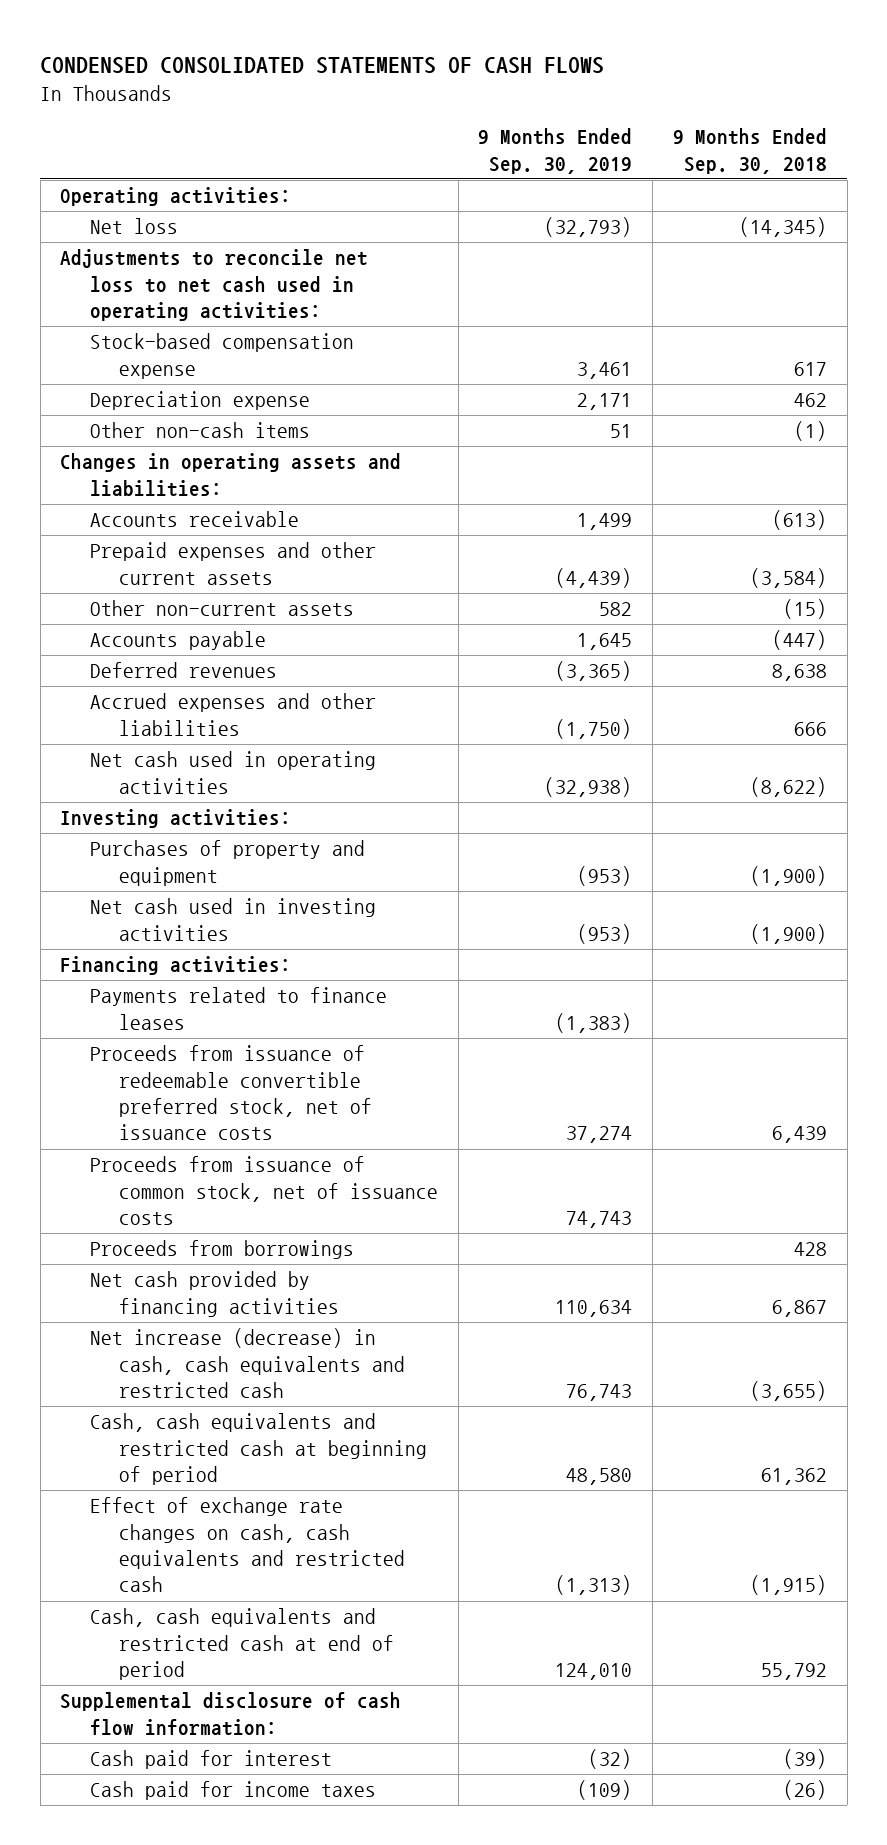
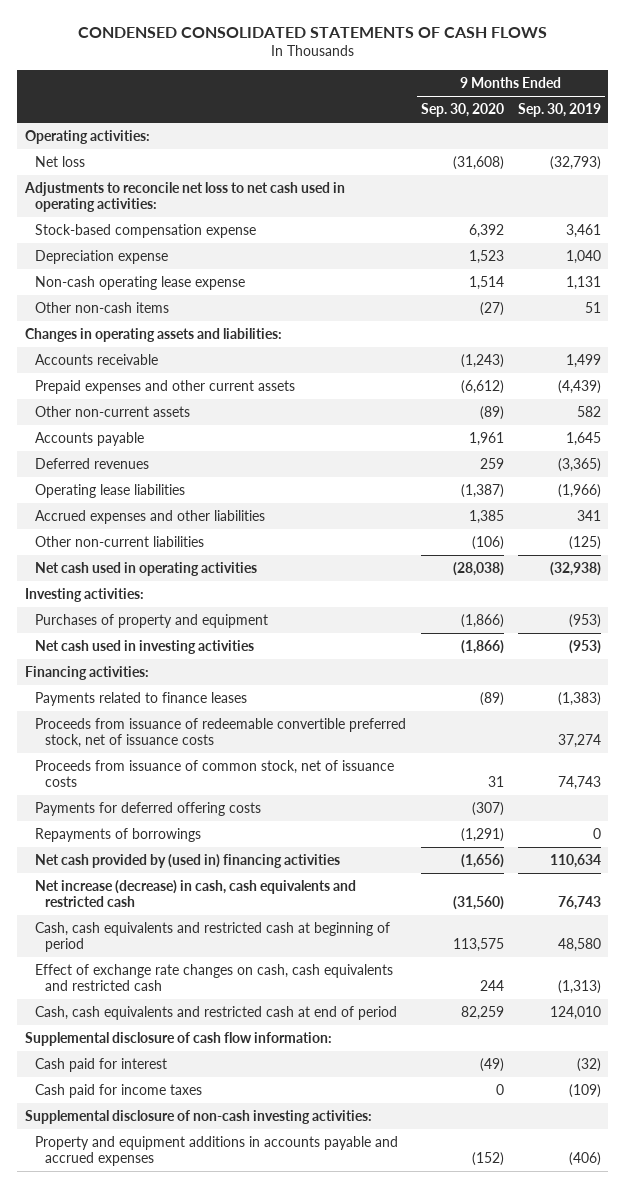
[673,128,828,174] 9 Months Ended Sep. 30, 2018 -> none
none -> [420,103,504,118] Sep. 30, 2020
[577,393,633,411] 2,171 -> [566,249,602,264] 1,040
none -> [35,275,246,290] Non-cash operating lease expense
none -> [35,483,186,498] Operating lease liabilities
[555,718,633,739] (1,750) -> [577,509,602,521] 341
none -> [35,535,205,547] Other non-current liabilities
[89,1240,354,1260] Proceeds from borrowings -> none
none -> [35,801,262,816] Payments for deferred offering costs
none -> [35,827,202,842] Repayments of borrowings
[89,1271,339,1317] Net cash provided by financing activities -> [35,853,341,868] Net cash provided by (used in) financing activities
none -> [24,1109,372,1124] Supplemental disclosure of non-cash investing activities:
none -> [35,1135,399,1167] Property and equipment additions in accounts payable and accrued expenses

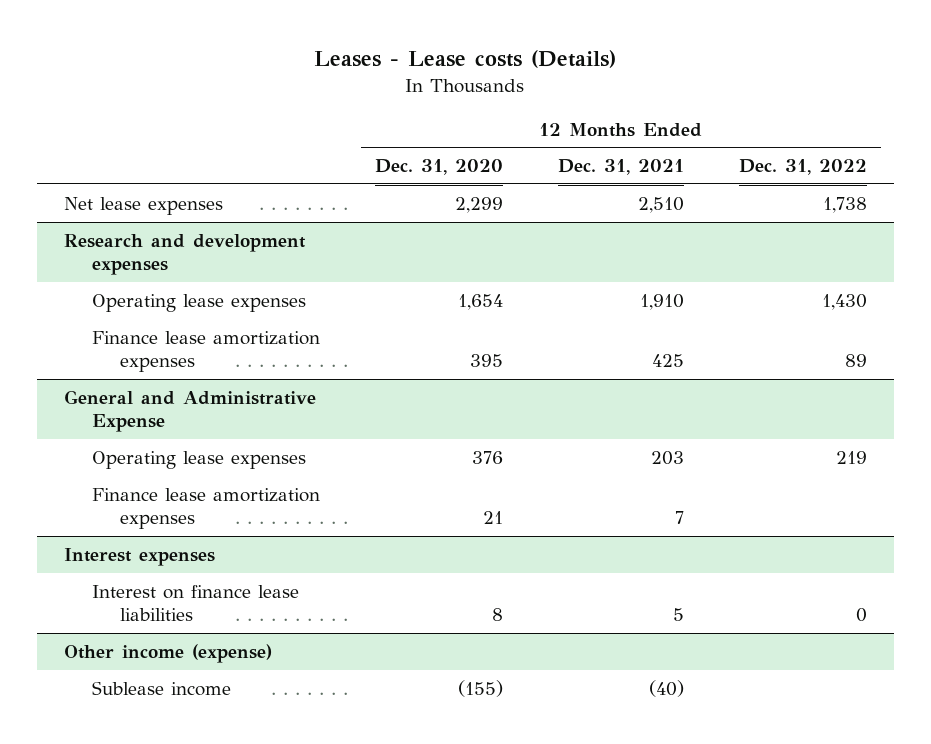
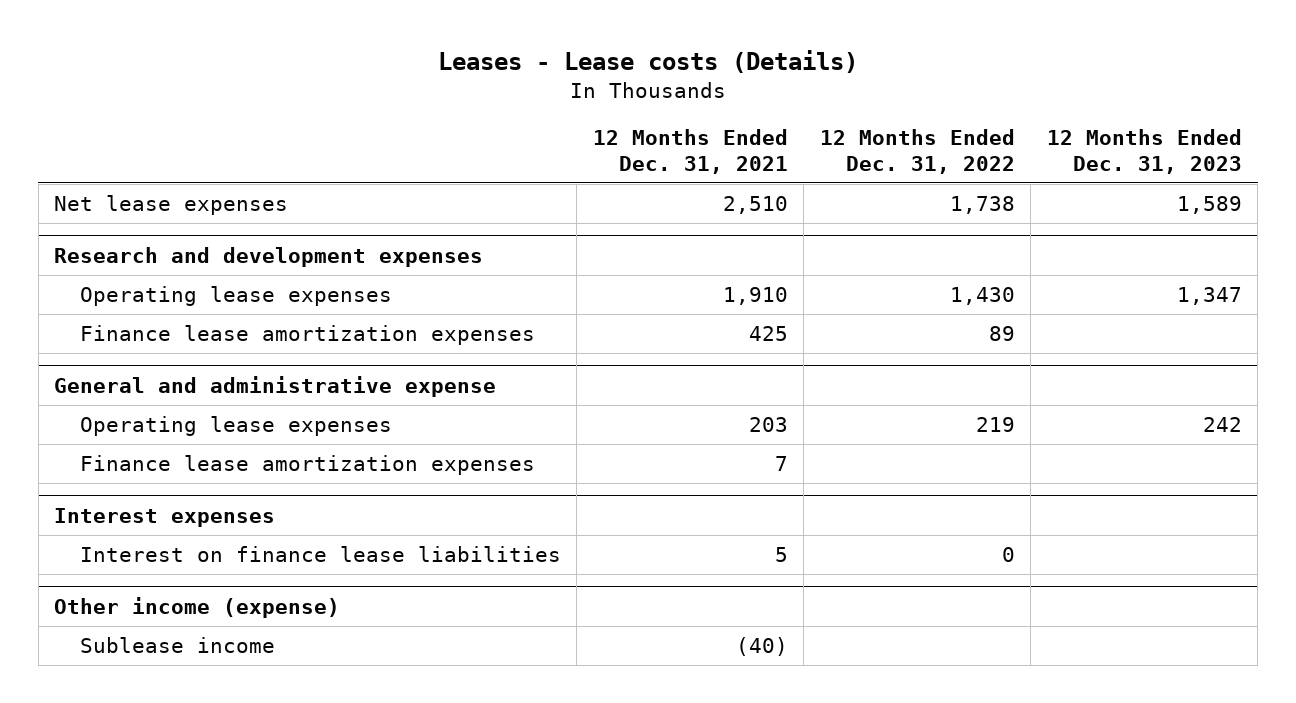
[375,159,504,176] Dec. 31, 2020 -> none
none -> [1046,128,1242,174] 12 Months Ended Dec. 31, 2023
[63,389,316,433] General and Administrative Expense -> [54,375,497,397] General and administrative expense

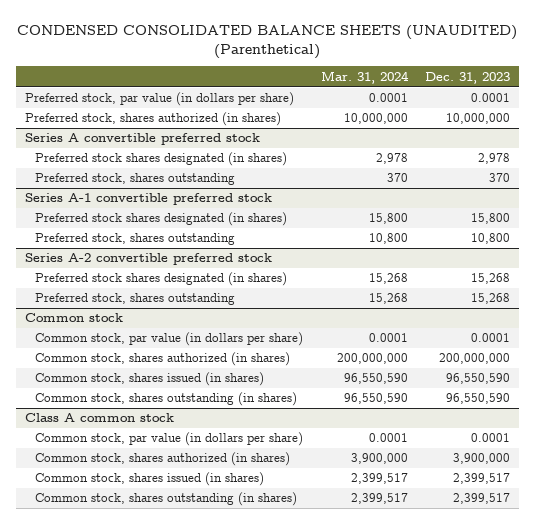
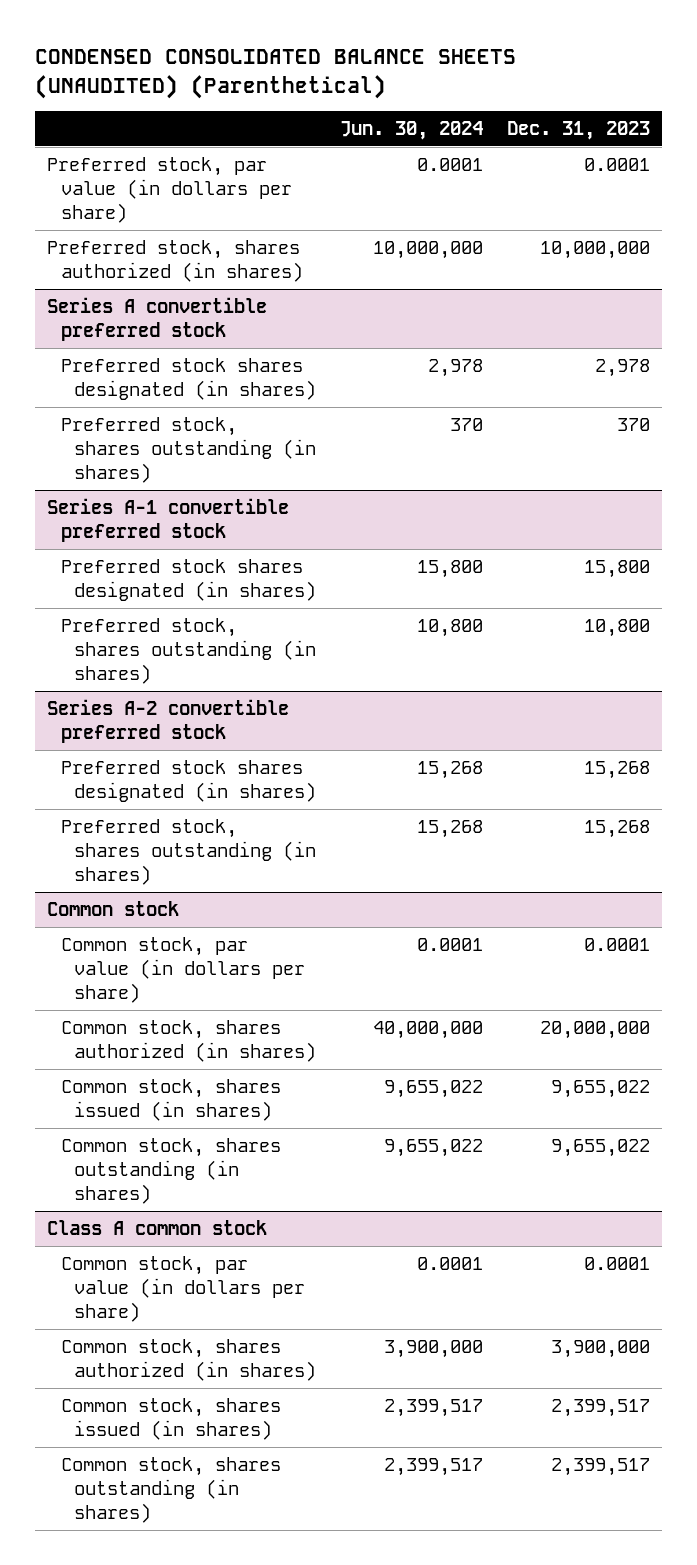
[320,70,409,84] Mar. 31, 2024 -> none
none -> [339,121,483,141] Jun. 30, 2024
[35,173,236,186] Preferred stock, shares outstanding -> [60,416,316,483] Preferred stock, shares outstanding (in shares)
[35,233,236,246] Preferred stock, shares outstanding -> [60,617,316,684] Preferred stock, shares outstanding (in shares)
[35,293,236,306] Preferred stock, shares outstanding -> [60,818,316,885] Preferred stock, shares outstanding (in shares)
[439,353,511,365] 200,000,000 -> [539,1020,650,1039] 20,000,000
[446,373,511,385] 96,550,590 -> [550,1079,650,1098] 9,655,022
[446,393,511,405] 96,550,590 -> [550,1138,650,1157] 9,655,022

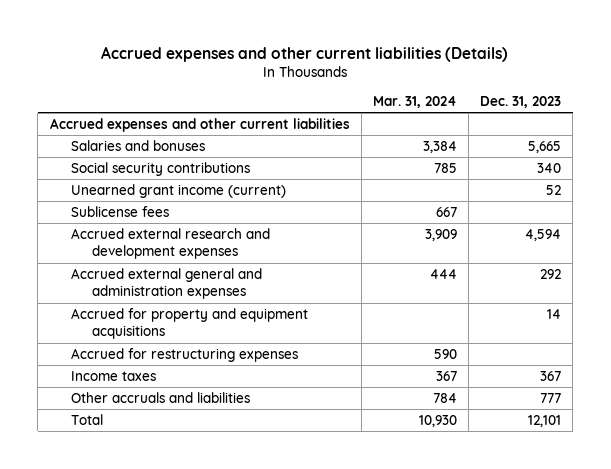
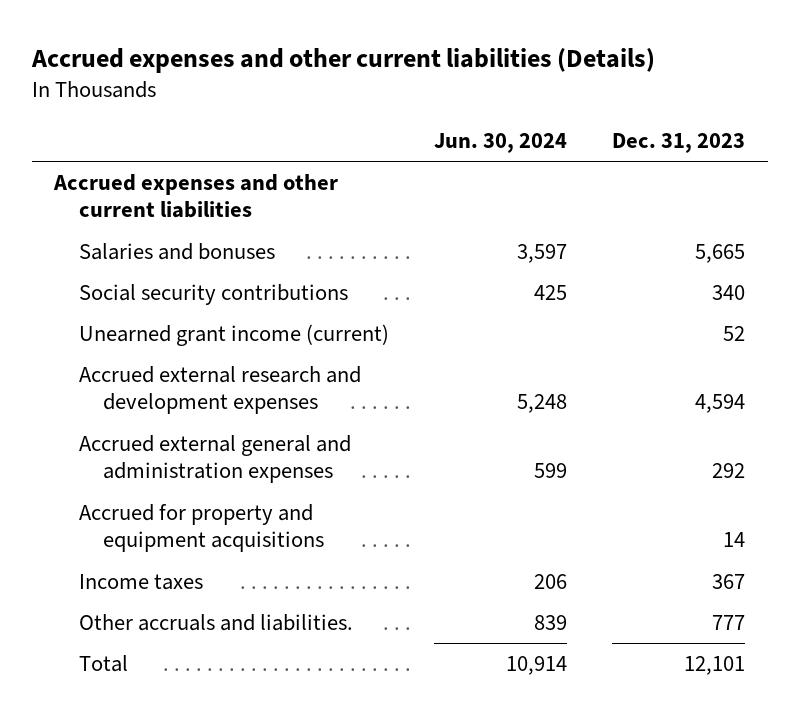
[372,96,457,109] Mar. 31, 2024 -> none
none -> [434,133,568,154] Jun. 30, 2024
[70,205,169,217] Sublicense fees -> none
[70,347,298,362] Accrued for restructuring expenses -> none
[70,391,250,403] Other accruals and liabilities -> [78,614,353,632] Other accruals and liabilities.

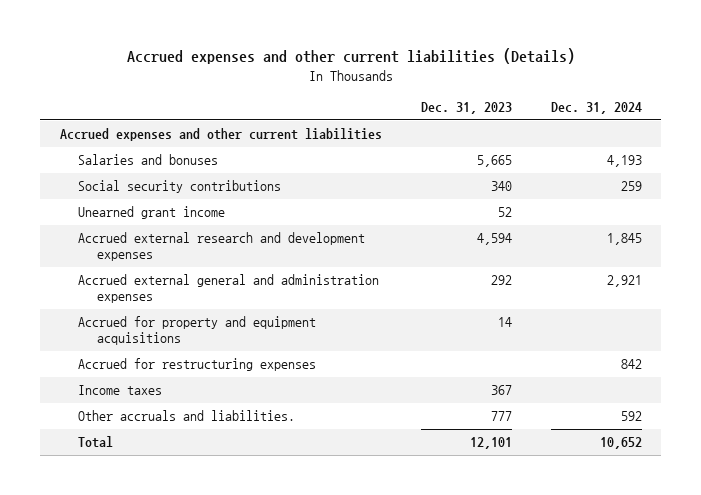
[434,133,568,154] Jun. 30, 2024 -> none
none -> [550,101,642,114] Dec. 31, 2024
[78,324,389,347] Unearned grant income (current) -> [78,206,226,220] Unearned grant income
none -> [78,358,317,372] Accrued for restructuring expenses

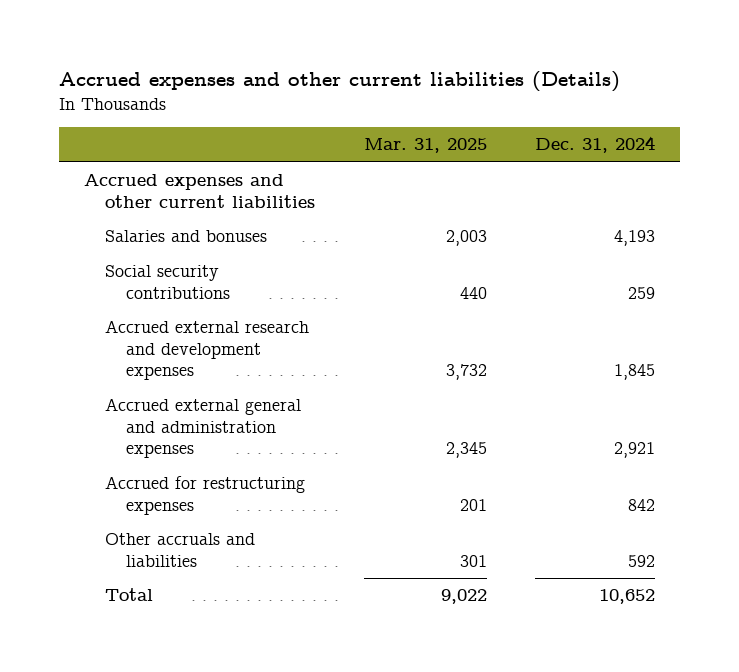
[420,101,512,114] Dec. 31, 2023 -> none
none -> [363,138,487,154] Mar. 31, 2025
[78,206,226,220] Unearned grant income -> none
[78,316,317,346] Accrued for property and equipment acquisitions -> none
[78,385,163,396] Income taxes -> none
[78,410,296,422] Other accruals and liabilities. -> [104,533,255,567] Other accruals and liabilities

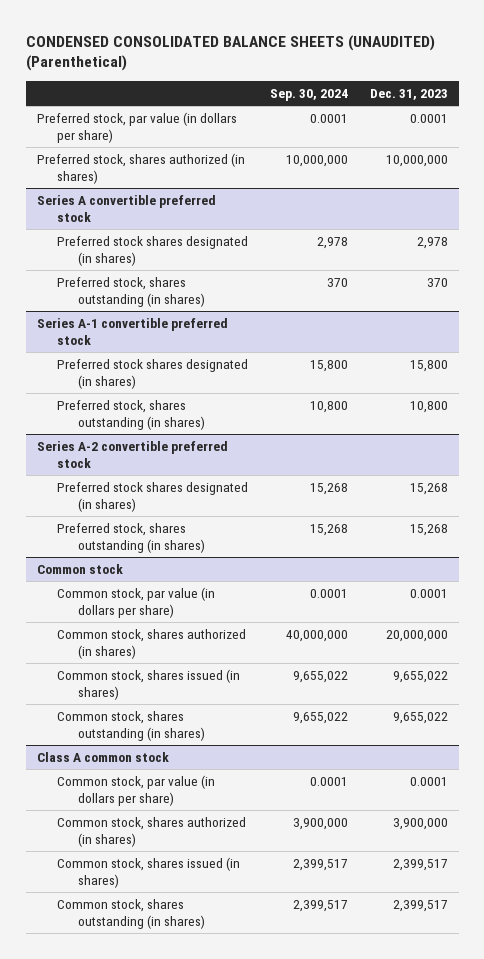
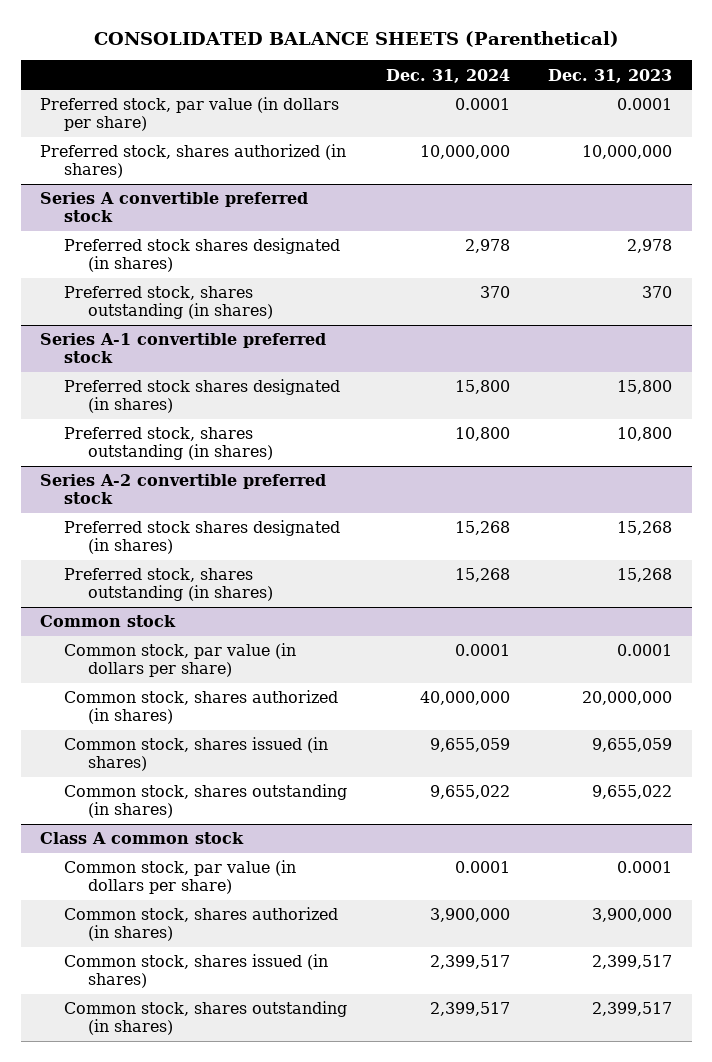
[25,34,435,72] CONDENSED CONSOLIDATED BALANCE SHEETS (UNAUDITED) (Parenthetical) -> [94,30,620,47] CONSOLIDATED BALANCE SHEETS (Parenthetical)
[270,88,349,101] Sep. 30, 2024 -> none
none -> [385,68,510,83] Dec. 31, 2024
[392,670,448,683] 9,655,022 -> [592,738,673,753] 9,655,059

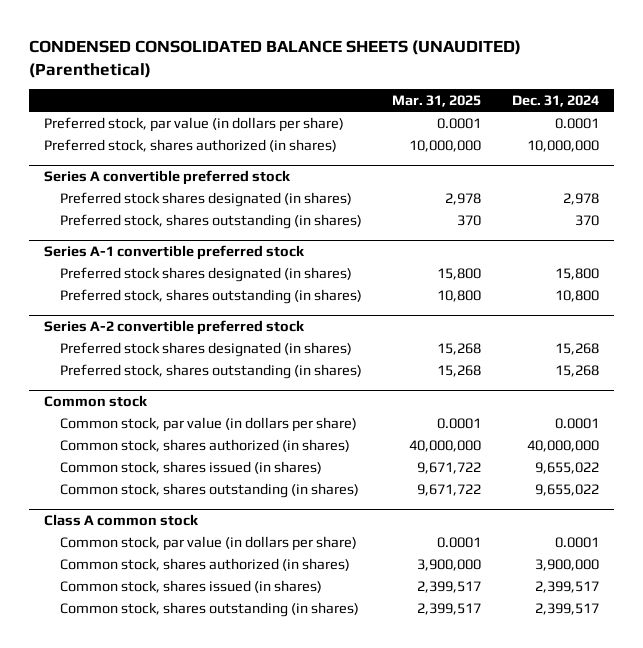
[94,30,620,47] CONSOLIDATED BALANCE SHEETS (Parenthetical) -> [29,39,522,78] CONDENSED CONSOLIDATED BALANCE SHEETS (UNAUDITED) (Parenthetical)
[548,68,673,83] Dec. 31, 2023 -> none
none -> [392,94,482,107] Mar. 31, 2025
[429,738,510,753] 9,655,059 -> [534,461,599,474] 9,655,022

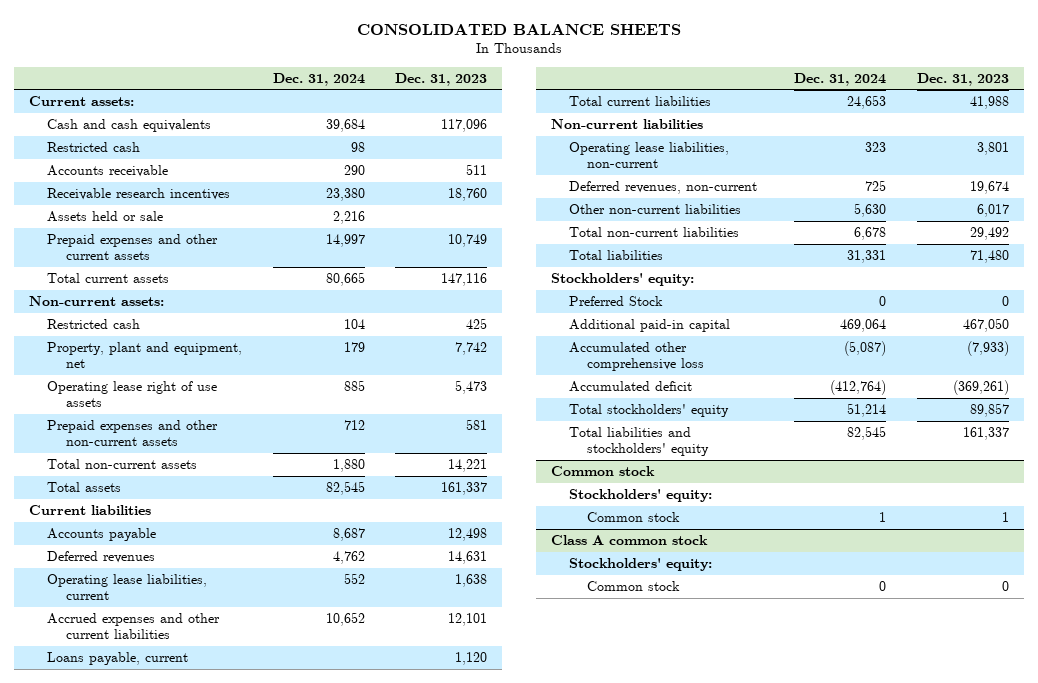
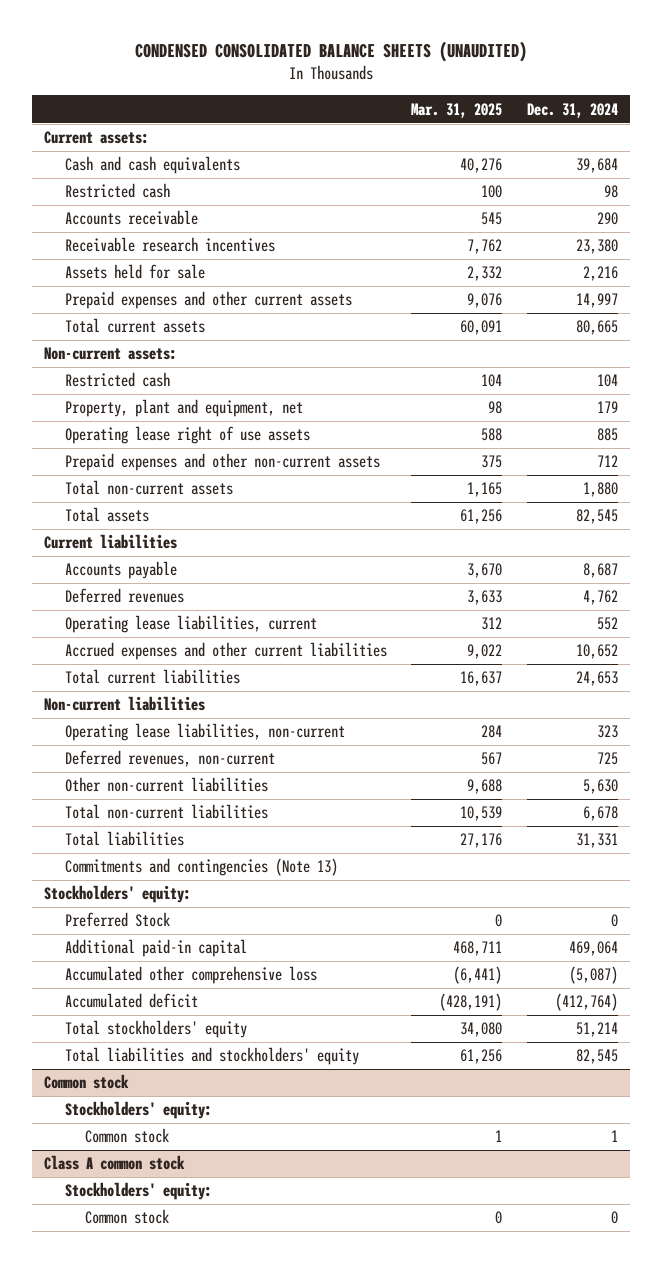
[356,23,681,35] CONSOLIDATED BALANCE SHEETS -> [135,41,528,63] CONDENSED CONSOLIDATED BALANCE SHEETS (UNAUDITED)
[394,72,487,86] Dec. 31, 2023 -> none
none -> [411,102,503,118] Mar. 31, 2025
[47,211,164,223] Assets held or sale -> [64,264,205,280] Assets held for sale
[47,652,189,666] Loans payable, current -> none
none -> [64,858,338,877] Commitments and contingencies (Note 13)

